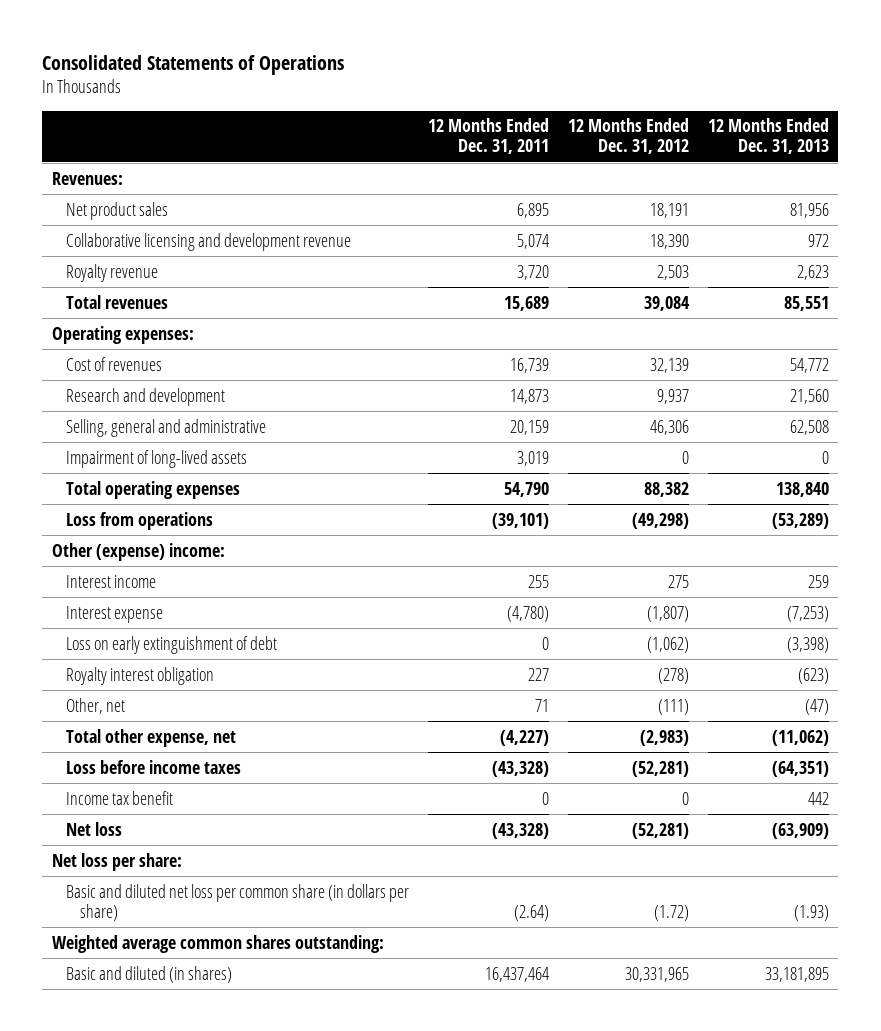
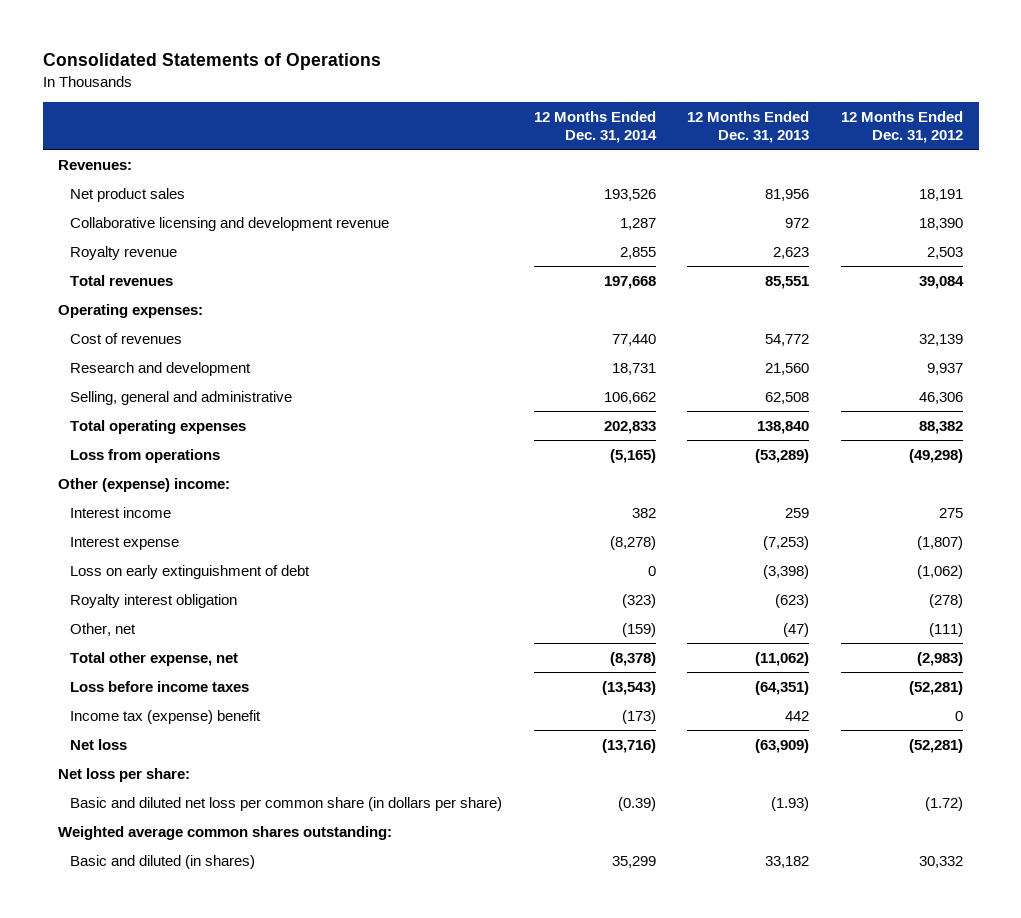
[427,118,549,155] 12 Months Ended Dec. 31, 2011 -> none
none -> [533,110,657,143] 12 Months Ended Dec. 31, 2014
[65,449,247,468] Impairment of long-lived assets -> none
[65,790,173,805] Income tax benefit -> [70,709,262,724] Income tax (expense) benefit
[624,966,689,982] 30,331,965 -> [918,855,963,868] 30,332
[764,966,829,982] 33,181,895 -> [765,855,810,868] 33,182

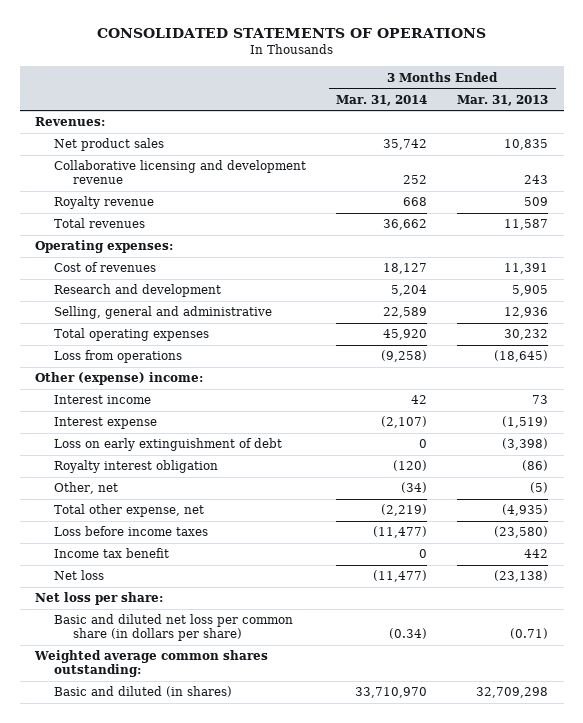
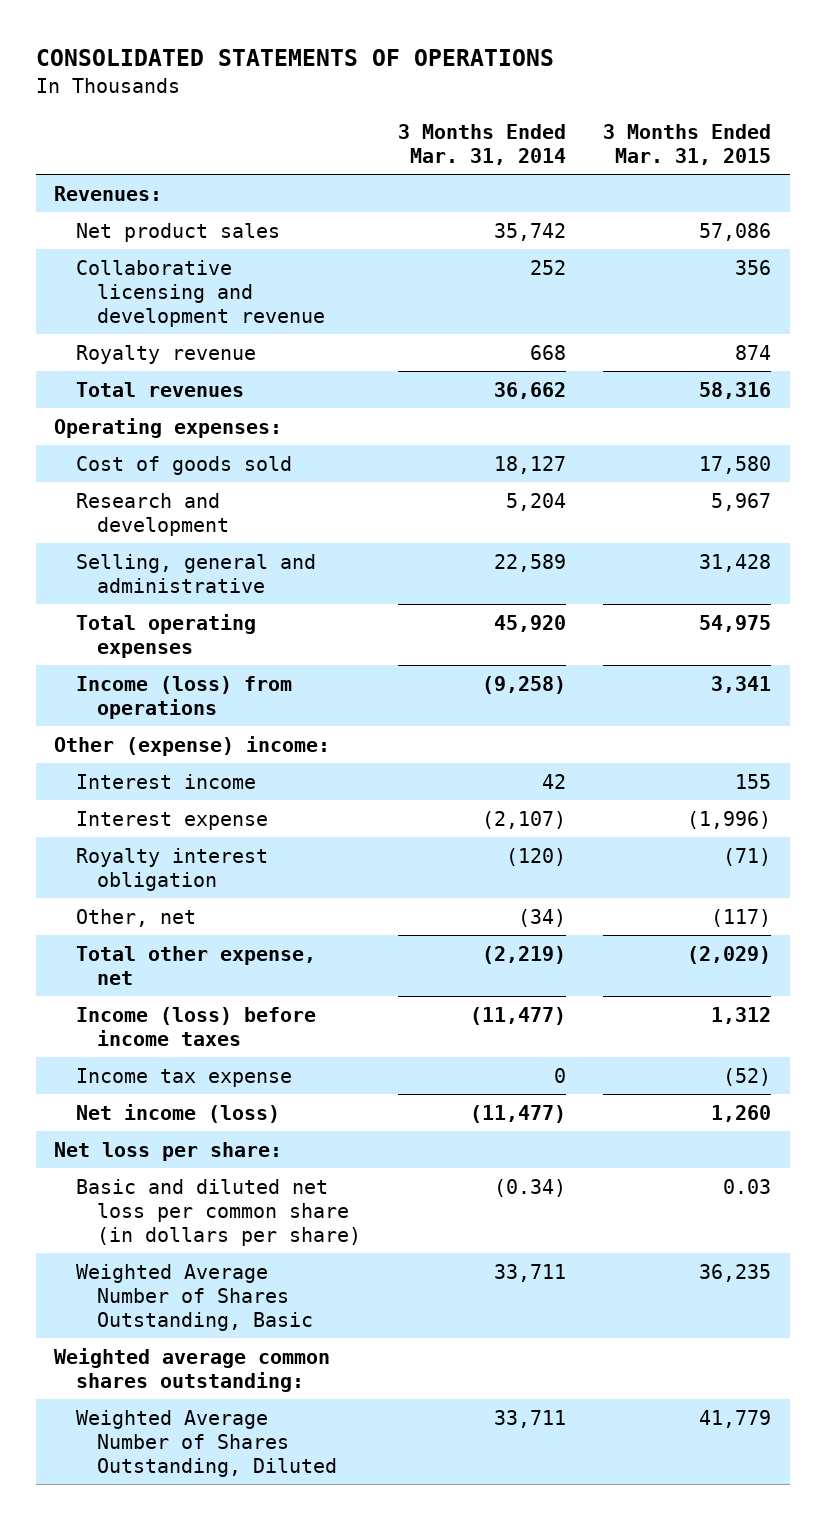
[457,94,549,106] Mar. 31, 2013 -> none
none -> [603,123,772,165] 3 Months Ended Mar. 31, 2015
[53,262,156,273] Cost of revenues -> [75,455,292,475] Cost of goods sold
[53,350,182,364] Loss from operations -> [75,675,292,719] Income (loss) from operations
[53,438,282,452] Loss on early extinguishment of debt -> none
[53,526,208,537] Loss before income taxes -> [75,1006,316,1046] Income (loss) before income taxes
[53,548,169,559] Income tax benefit -> [75,1067,292,1087] Income tax expense
[53,570,104,581] Net loss -> [75,1103,280,1123] Net income (loss)
none -> [75,1263,313,1331] Weighted Average Number of Shares Outstanding, Basic
[53,686,232,698] Basic and diluted (in shares) -> none
none -> [75,1409,337,1477] Weighted Average Number of Shares Outstanding, Diluted

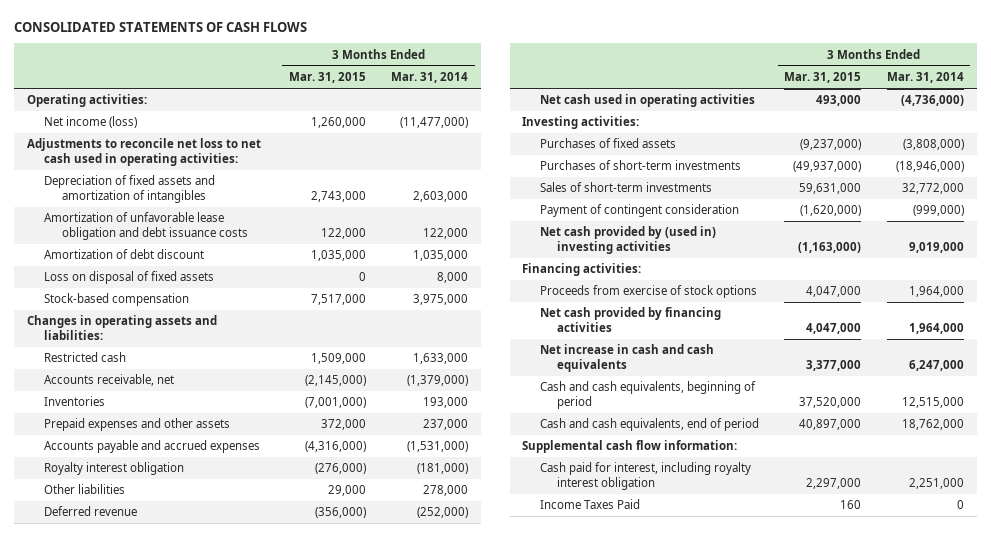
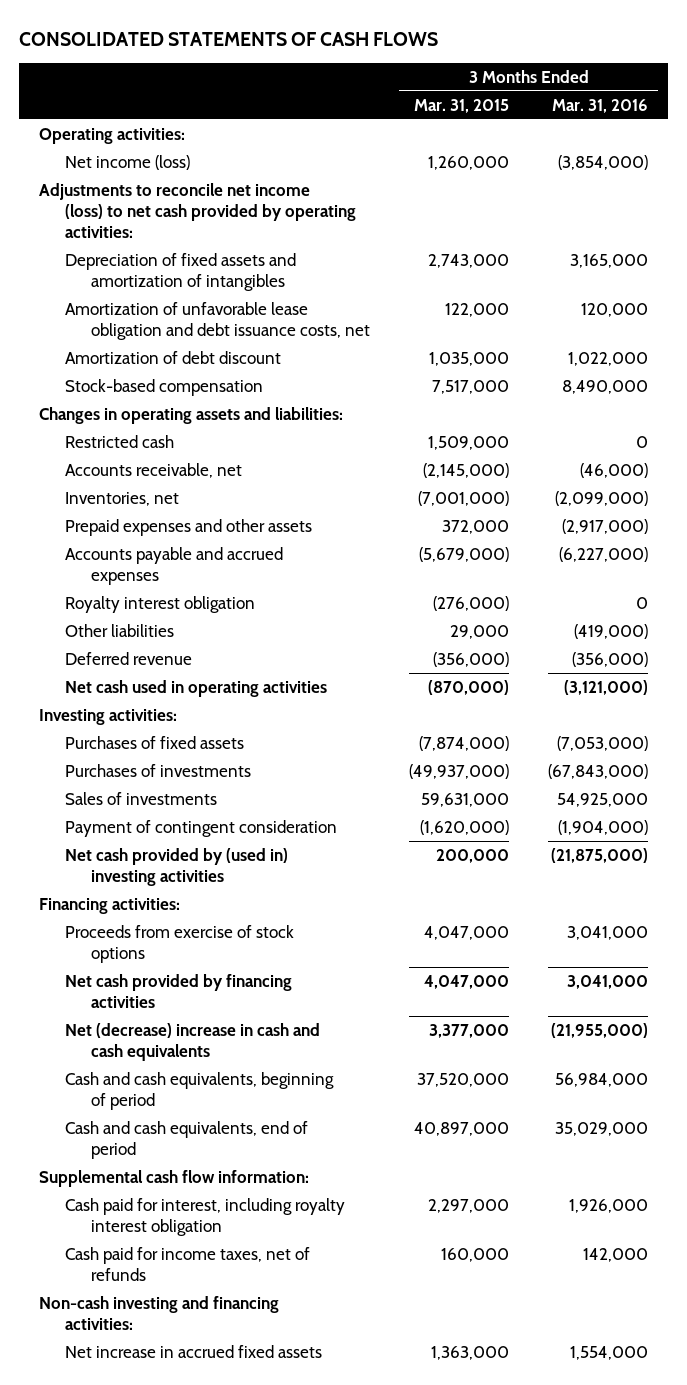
[391,72,469,84] Mar. 31, 2014 -> none
none -> [552,98,649,113] Mar. 31, 2016
[26,138,261,166] Adjustments to reconcile net loss to net cash used in operating activities: -> [39,182,356,238] Adjustments to reconcile net income (loss) to net cash provided by operating activities:
[44,212,248,240] Amortization of unfavorable lease obligation and debt issuance costs -> [64,301,370,340] Amortization of unfavorable lease obligation and debt issuance costs, net
[44,271,215,285] Loss on disposal of fixed assets -> none
[44,396,106,407] Inventories -> [64,491,179,506] Inventories, net
[304,441,366,453] (4,316,000) -> [419,546,510,562] (5,679,000)
[816,95,862,107] 493,000 -> [428,679,510,695] (870,000)
[800,139,862,151] (9,237,000) -> [419,735,510,751] (7,874,000)
[539,160,741,171] Purchases of short-term investments -> [64,763,251,777] Purchases of investments
[539,182,712,193] Sales of short-term investments -> [64,791,217,805] Sales of investments
[798,241,862,253] (1,163,000) -> [436,848,510,863] 200,000
[539,344,714,372] Net increase in cash and cash equivalents -> [64,1022,320,1061] Net (decrease) increase in cash and cash equivalents
[539,499,640,510] Income Taxes Paid -> none
none -> [64,1246,310,1281] Cash paid for income taxes, net of refunds
none -> [39,1295,280,1330] Non-cash investing and financing activities:
none -> [64,1344,322,1358] Net increase in accrued fixed assets

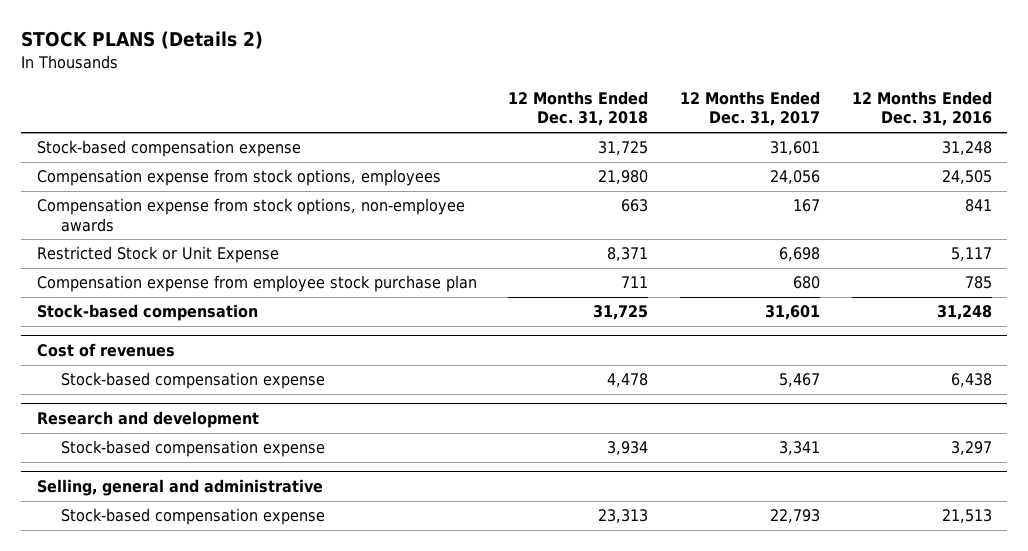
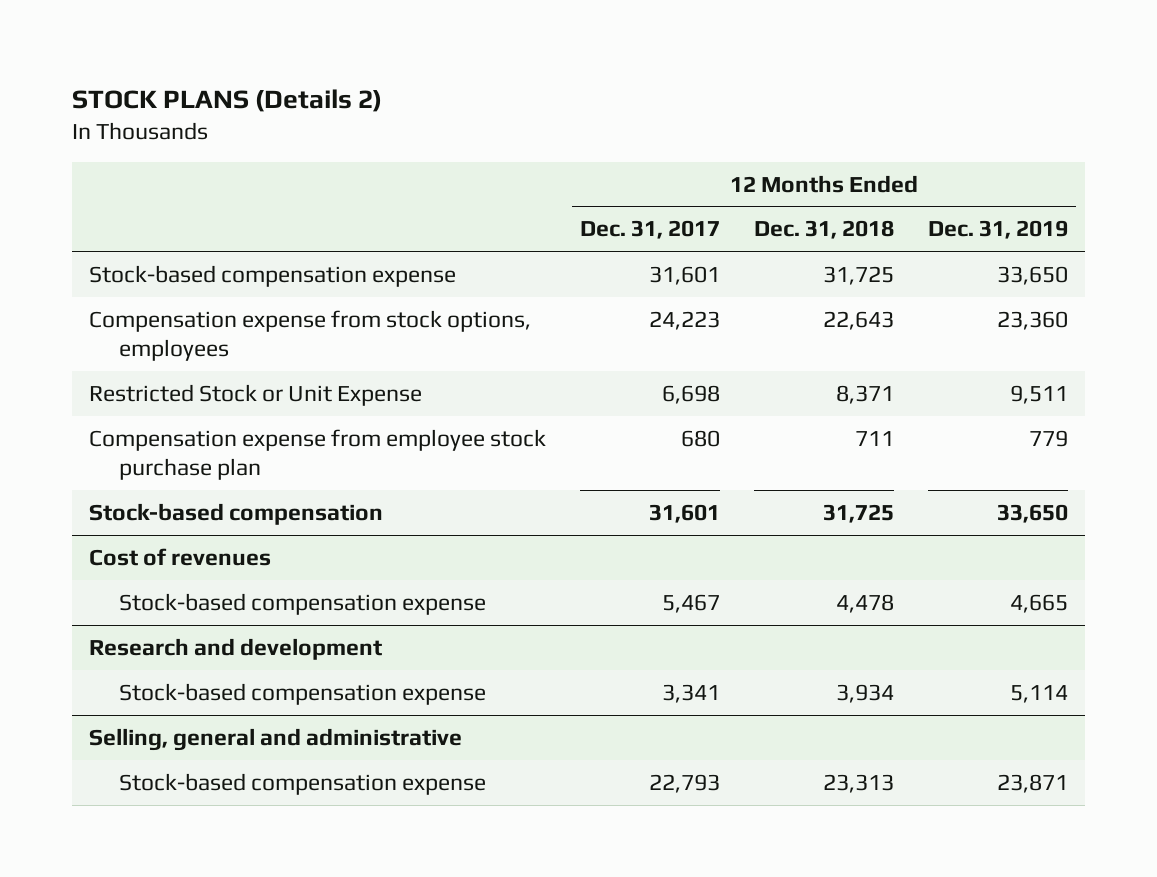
[851,91,992,127] 12 Months Ended Dec. 31, 2016 -> none
none -> [927,220,1068,240] Dec. 31, 2019
[36,198,465,232] Compensation expense from stock options, non-employee awards -> none
[598,170,649,185] 21,980 -> [822,310,894,330] 22,643
[770,170,821,185] 24,056 -> [649,310,721,330] 24,223

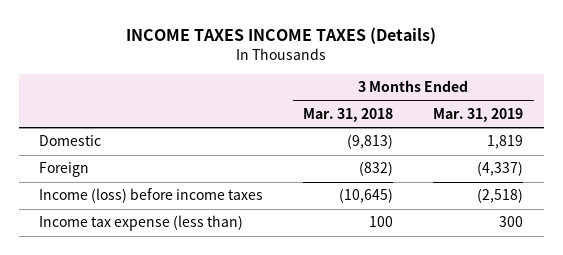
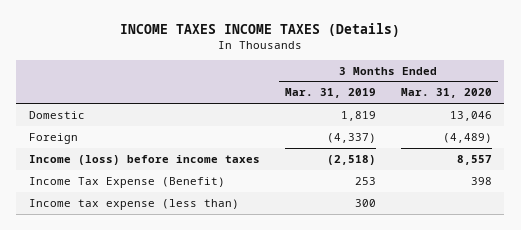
[303,107,394,122] Mar. 31, 2018 -> none
none -> [400,88,492,99] Mar. 31, 2020
none -> [28,176,225,188] Income Tax Expense (Benefit)

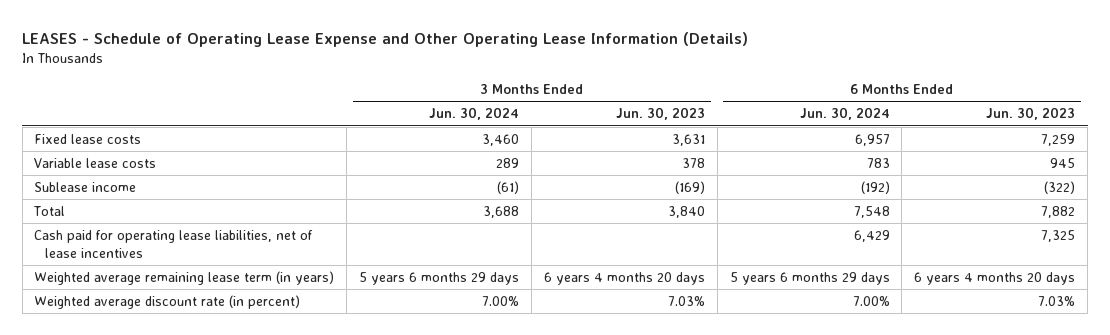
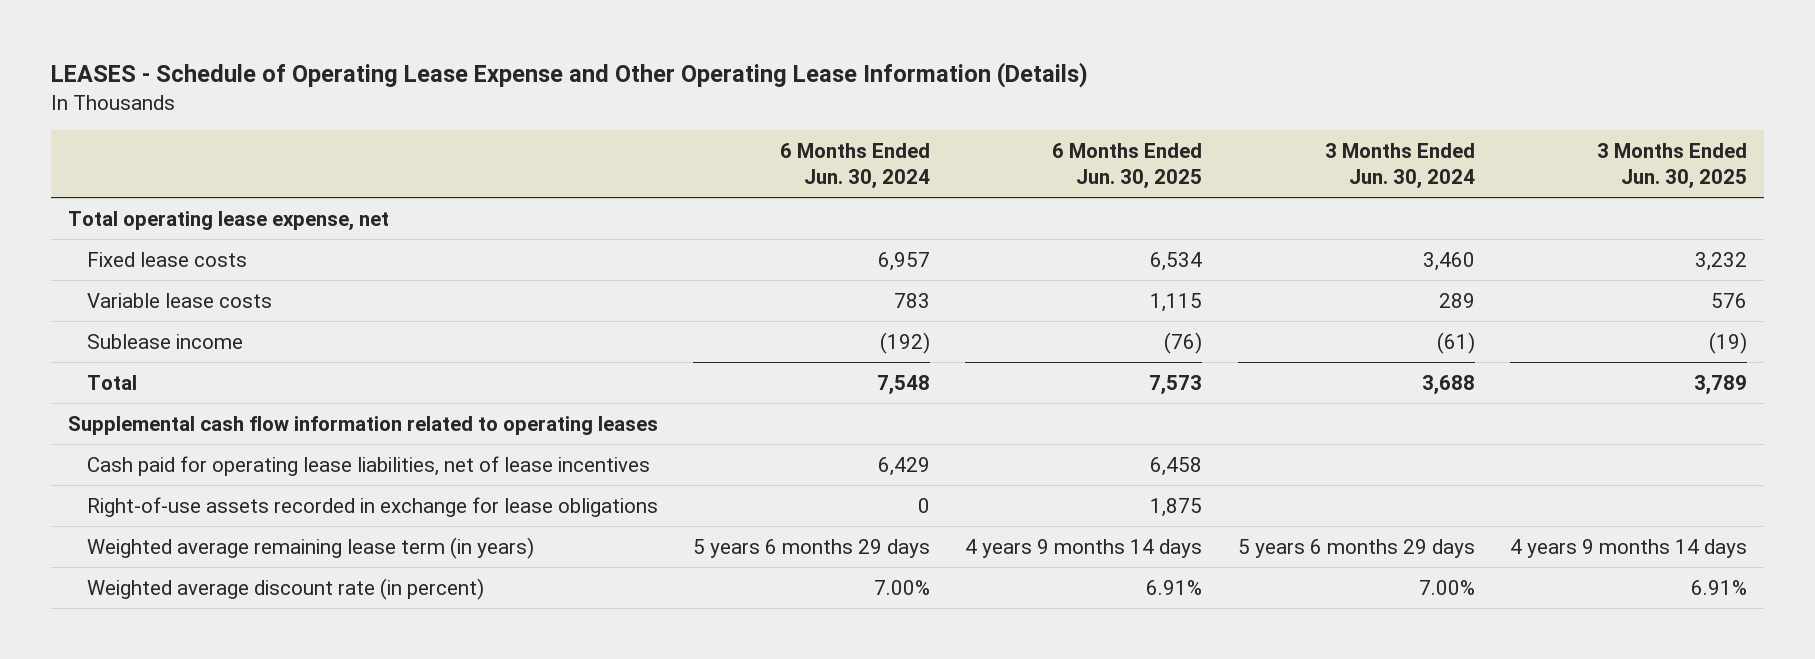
[615,107,705,121] Jun. 30, 2023 -> none
[986,107,1076,121] Jun. 30, 2023 -> none
none -> [1052,143,1203,189] 6 Months Ended Jun. 30, 2025
none -> [1596,143,1747,189] 3 Months Ended Jun. 30, 2025
none -> [68,210,390,231] Total operating lease expense, net
none -> [68,415,659,435] Supplemental cash flow information related to operating leases
none -> [87,496,659,517] Right-of-use assets recorded in exchange for lease obligations

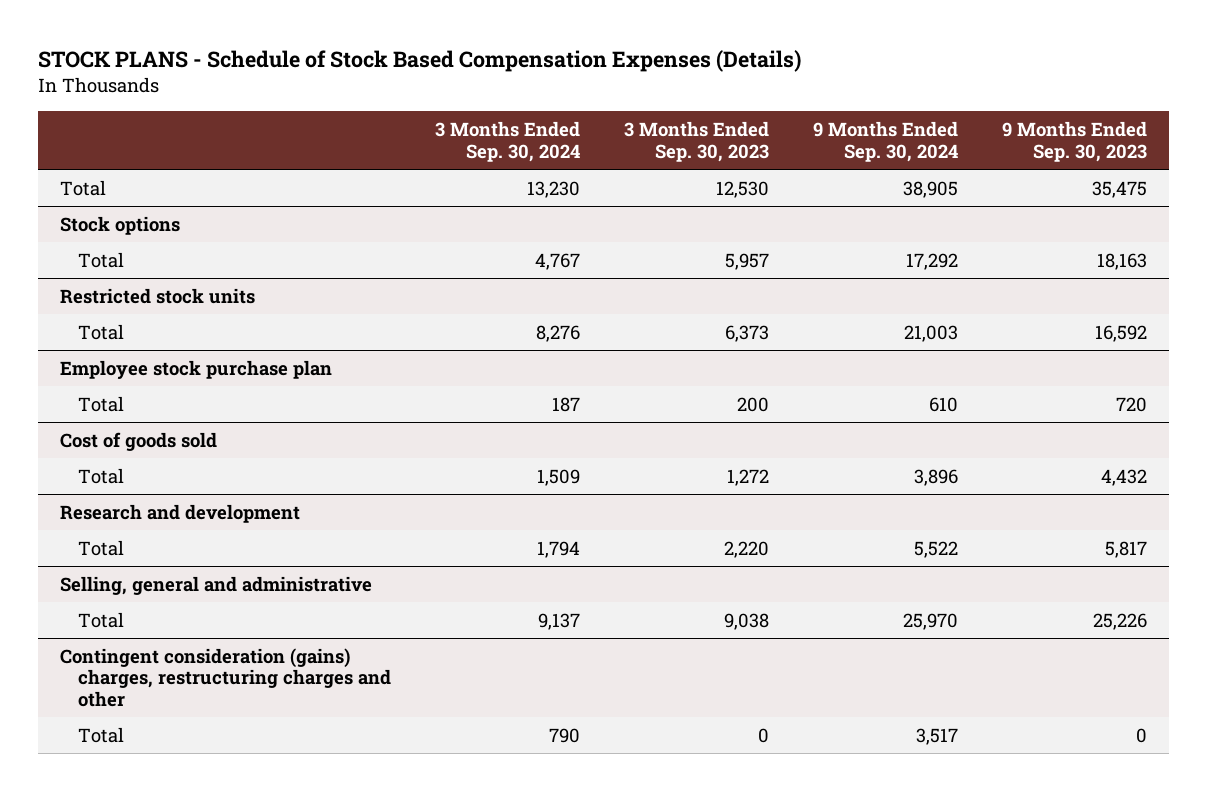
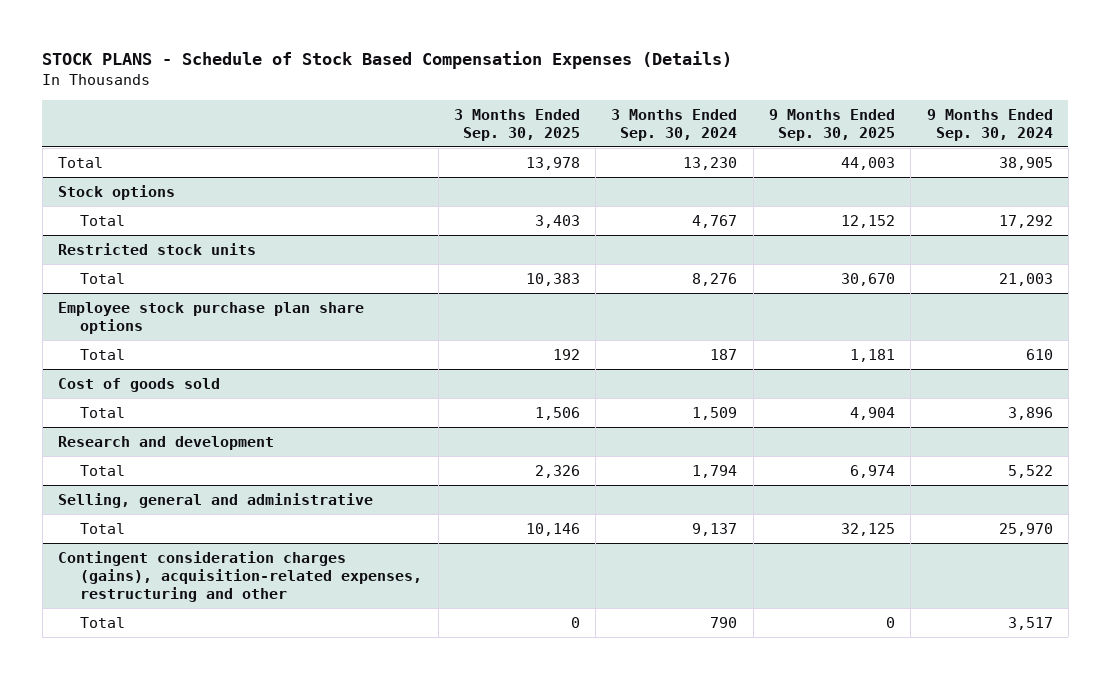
[624,121,770,162] 3 Months Ended Sep. 30, 2023 -> none
[1001,121,1147,162] 9 Months Ended Sep. 30, 2023 -> none
none -> [453,108,580,141] 3 Months Ended Sep. 30, 2025
none -> [769,108,896,141] 9 Months Ended Sep. 30, 2025
[60,359,333,379] Employee stock purchase plan -> [57,301,364,335] Employee stock purchase plan share options
[60,647,392,708] Contingent consideration (gains) charges, restructuring charges and other -> [57,550,423,603] Contingent consideration charges (gains), acquisition-related expenses, restructuring and other

